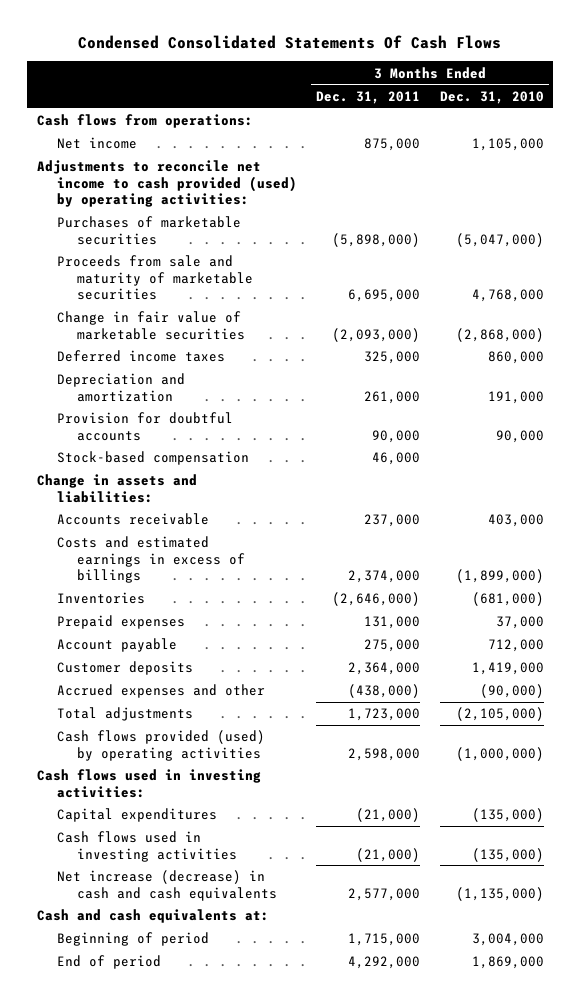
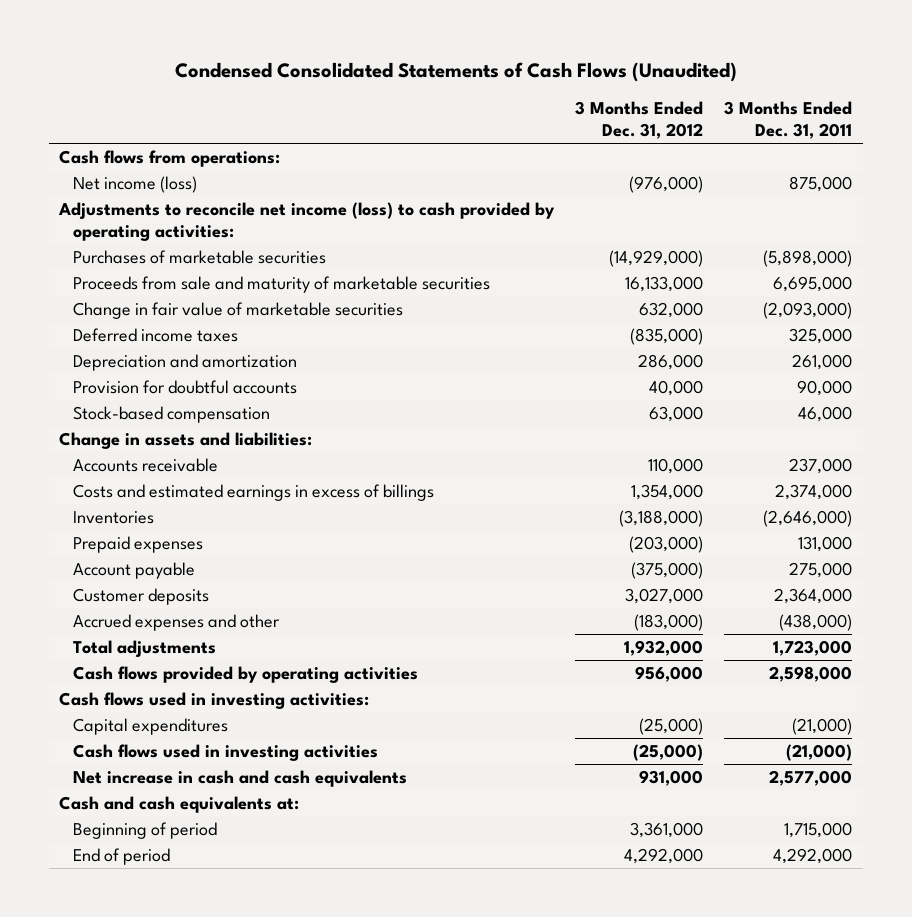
[78,34,502,49] Condensed Consolidated Statements Of Cash Flows -> [174,61,737,82] Condensed Consolidated Statements of Cash Flows (Unaudited)
[439,91,544,105] Dec. 31, 2010 -> none
none -> [575,101,704,140] 3 Months Ended Dec. 31, 2012
[56,137,137,150] Net income -> [73,176,198,194] Net income (loss)
[36,160,297,207] Adjustments to reconcile net income to cash provided (used) by operating activities: -> [58,202,556,242] Adjustments to reconcile net income (loss) to cash provided by operating activities:
[56,730,265,761] Cash flows provided (used) by operating activities -> [73,666,419,684] Cash flows provided by operating activities
[56,870,277,901] Net increase (decrease) in cash and cash equivalents -> [73,770,408,788] Net increase in cash and cash equivalents

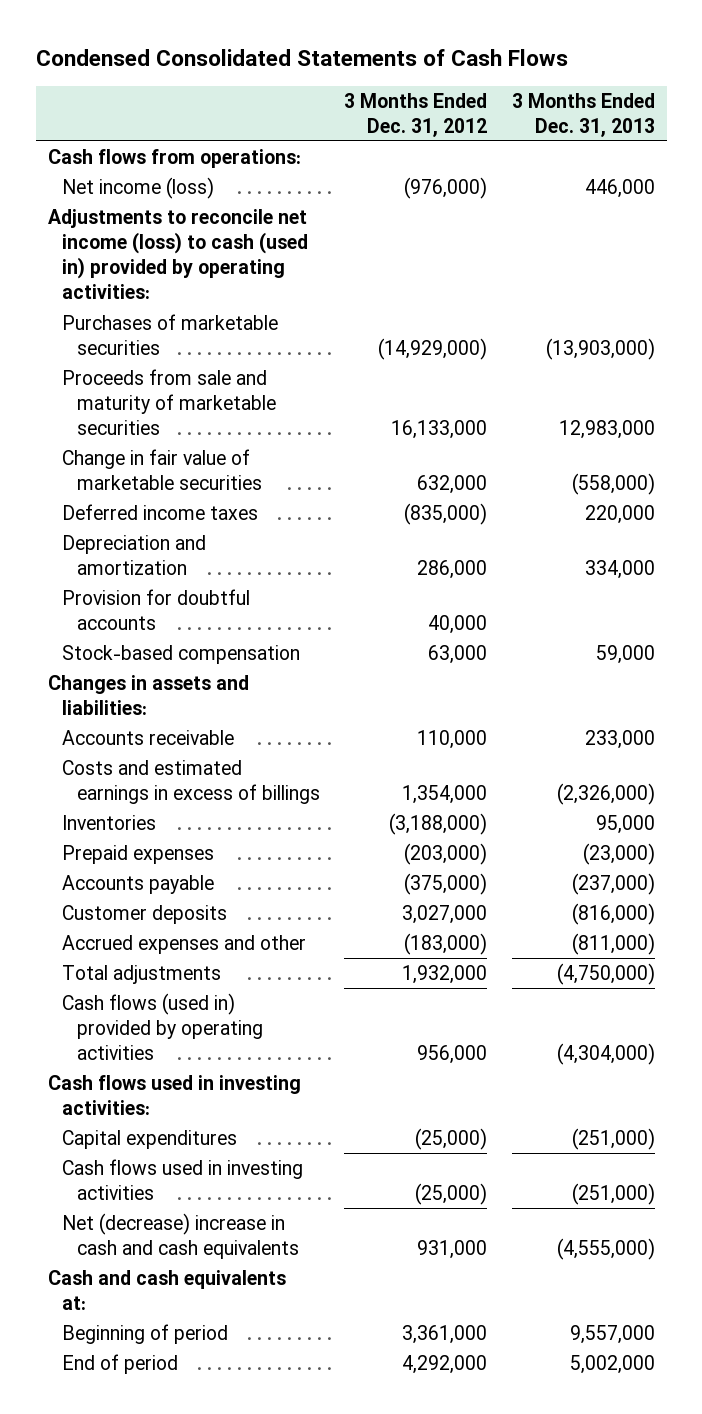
[174,61,737,82] Condensed Consolidated Statements of Cash Flows (Unaudited) -> [35,49,568,67] Condensed Consolidated Statements of Cash Flows
[724,101,853,140] 3 Months Ended Dec. 31, 2011 -> none
none -> [511,92,655,137] 3 Months Ended Dec. 31, 2013
[58,202,556,242] Adjustments to reconcile net income (loss) to cash provided by operating activities: -> [47,209,309,300] Adjustments to reconcile net income (loss) to cash (used in) provided by operating activities:
[59,432,313,450] Change in assets and liabilities: -> [47,675,249,716] Changes in assets and liabilities:
[73,562,196,580] Account payable -> [62,875,215,895] Accounts payable
[73,666,419,684] Cash flows provided by operating activities -> [62,993,263,1061] Cash flows (used in) provided by operating activities
[73,770,408,788] Net increase in cash and cash equivalents -> [62,1213,299,1260] Net (decrease) increase in cash and cash equivalents

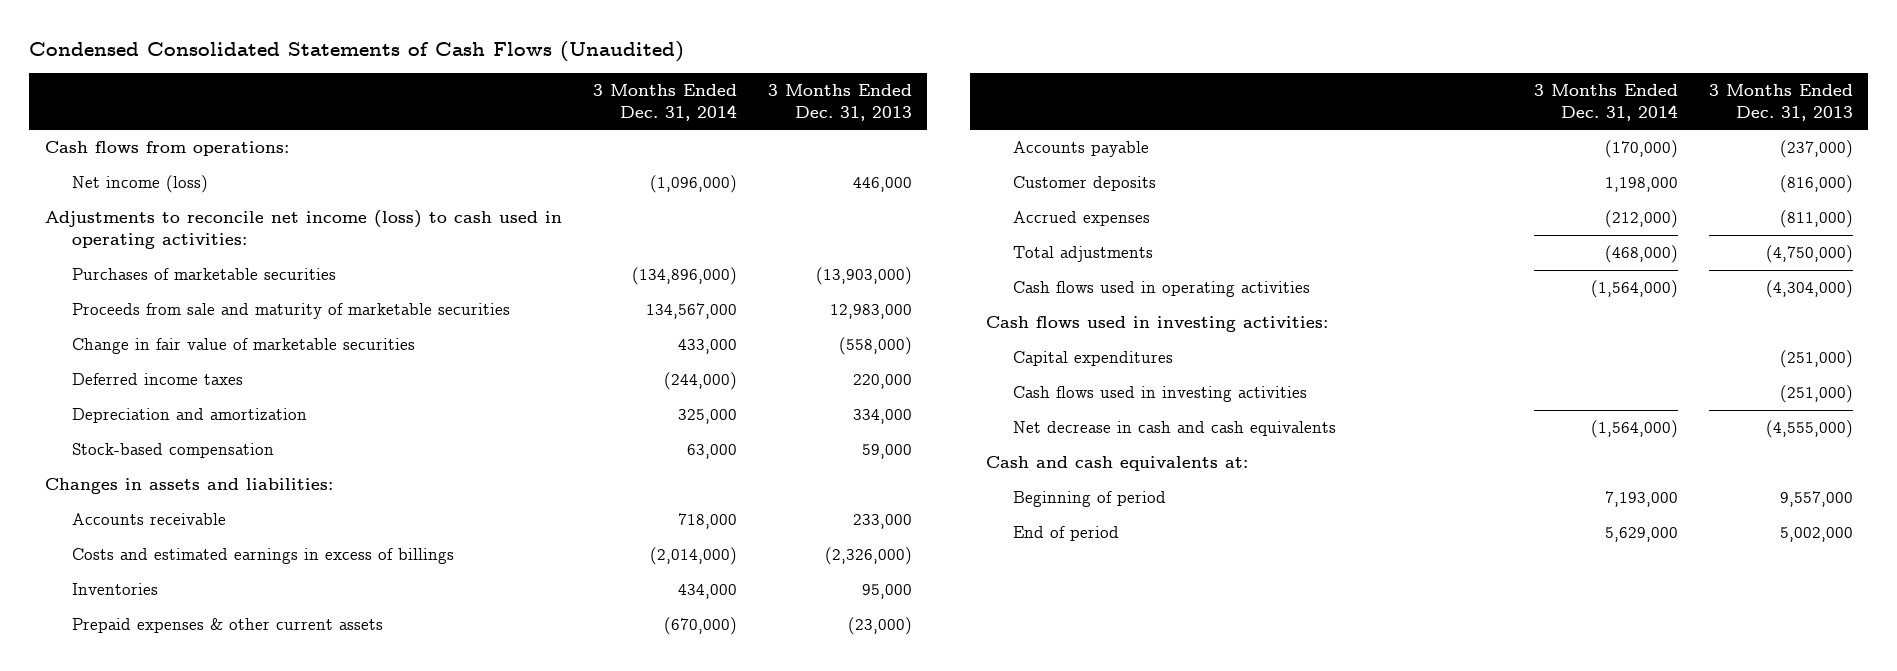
[35,49,568,67] Condensed Consolidated Statements of Cash Flows -> [28,40,684,62] Condensed Consolidated Statements of Cash Flows (Unaudited)
[344,92,488,137] 3 Months Ended Dec. 31, 2012 -> none
none -> [592,84,737,122] 3 Months Ended Dec. 31, 2014
[47,209,309,300] Adjustments to reconcile net income (loss) to cash (used in) provided by operating activities: -> [44,210,562,250] Adjustments to reconcile net income (loss) to cash used in operating activities:
[62,589,251,631] Provision for doubtful accounts -> none
[62,845,215,865] Prepaid expenses -> none
none -> [71,618,383,634] Prepaid expenses & other current assets
[62,935,307,955] Accrued expenses and other -> [1012,211,1150,227] Accrued expenses
[62,993,263,1061] Cash flows (used in) provided by operating activities -> [1012,281,1310,298] Cash flows used in operating activities
[62,1213,299,1260] Net (decrease) increase in cash and cash equivalents -> [1012,421,1336,437] Net decrease in cash and cash equivalents

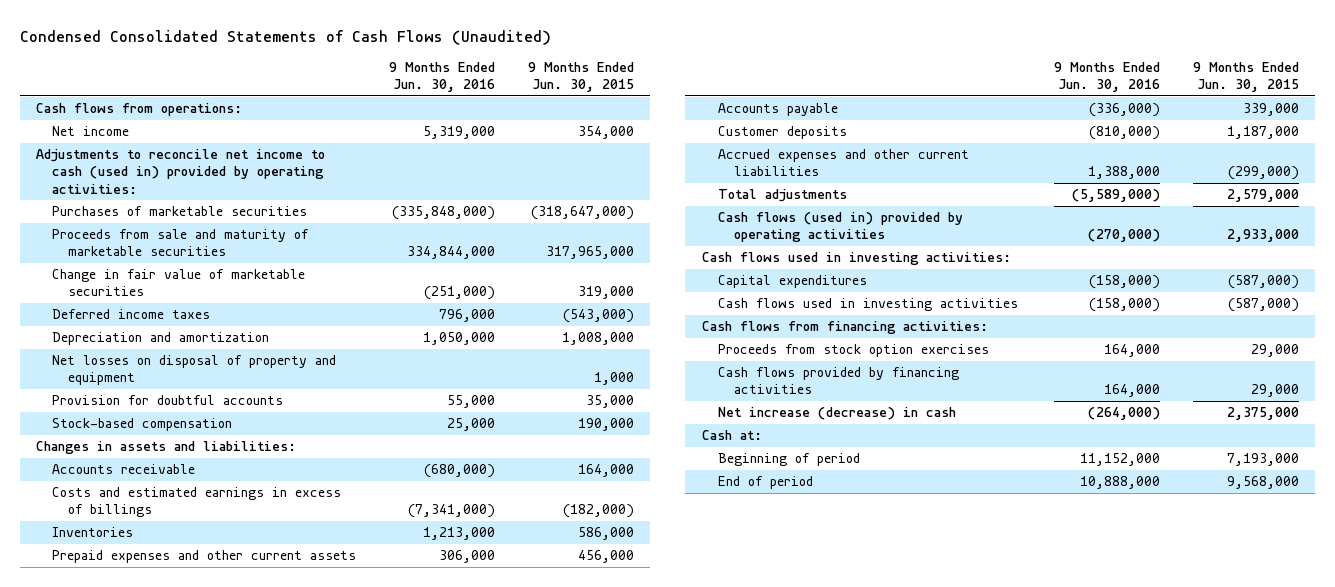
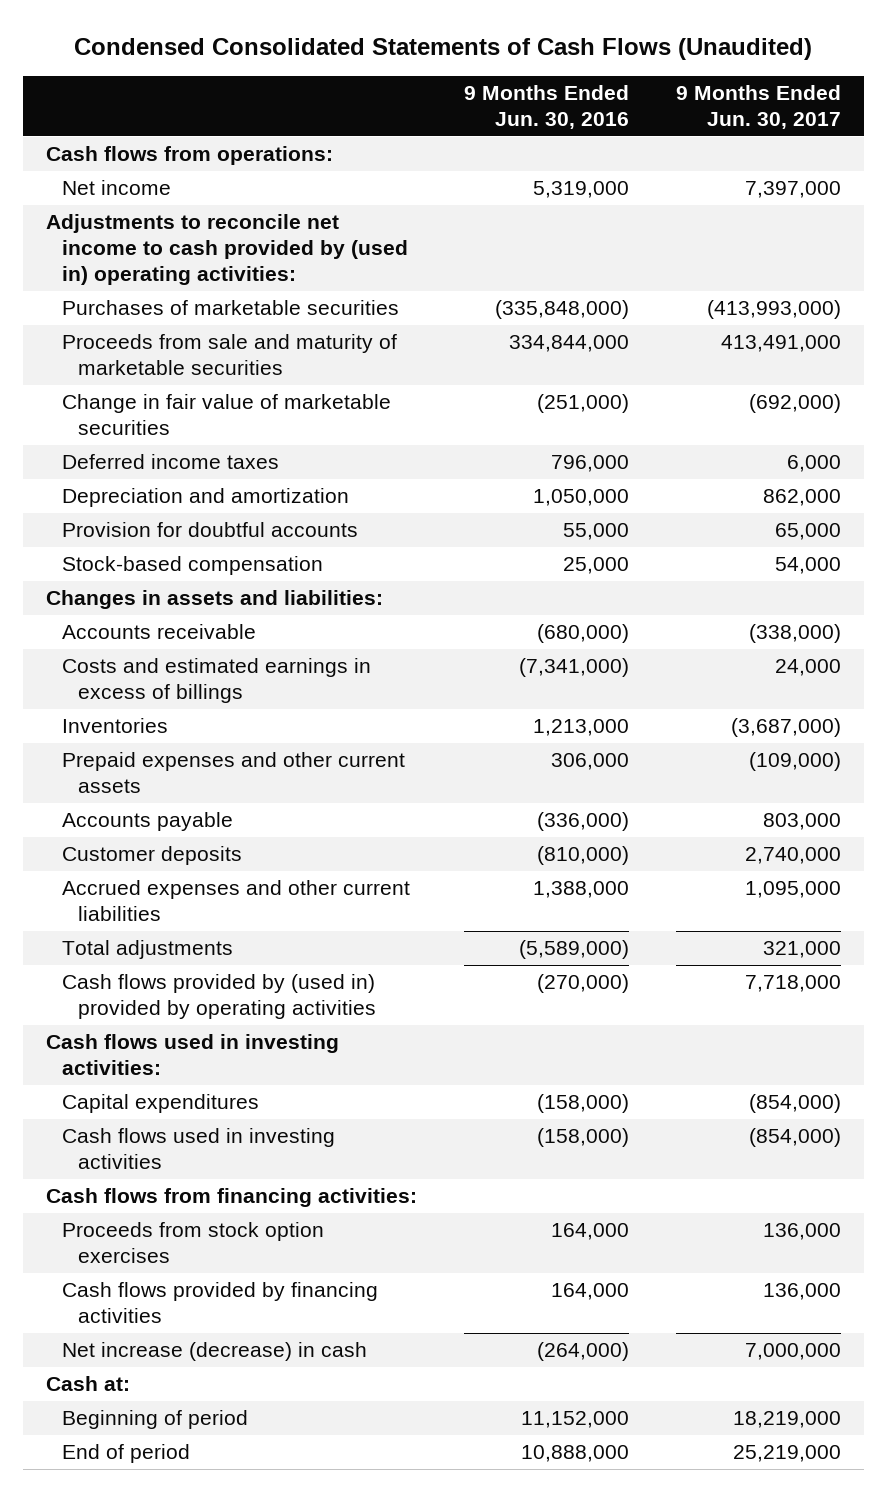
[527,62,634,93] 9 Months Ended Jun. 30, 2015 -> none
none -> [675,85,841,130] 9 Months Ended Jun. 30, 2017
[36,149,326,194] Adjustments to reconcile net income to cash (used in) provided by operating activities: -> [46,214,409,286] Adjustments to reconcile net income to cash provided by (used in) operating activities:
[52,355,337,386] Net losses on disposal of property and equipment -> none
[717,212,963,243] Cash flows (used in) provided by operating activities -> [62,974,377,1020] Cash flows provided by (used in) provided by operating activities

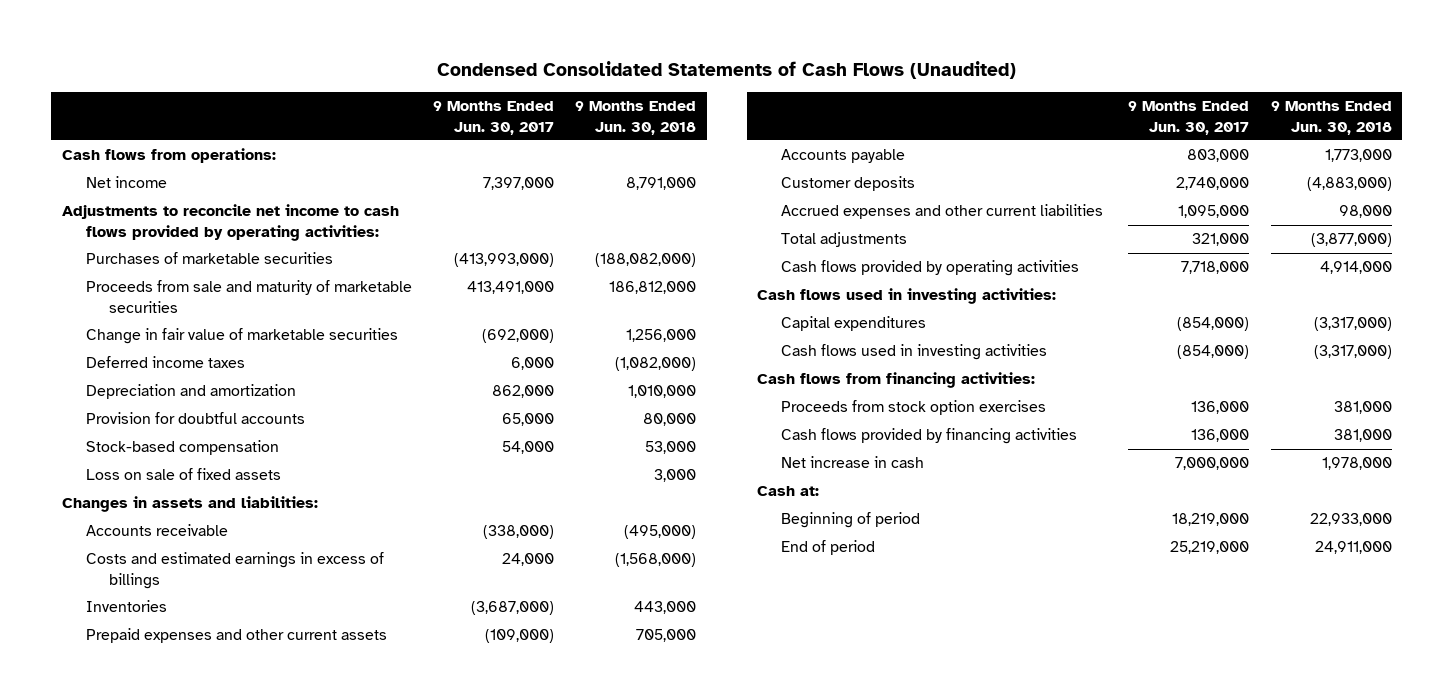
[463,85,629,130] 9 Months Ended Jun. 30, 2016 -> none
none -> [575,101,697,135] 9 Months Ended Jun. 30, 2018
[46,214,409,286] Adjustments to reconcile net income to cash provided by (used in) operating activities: -> [61,204,399,241] Adjustments to reconcile net income to cash flows provided by operating activities:
none -> [85,468,281,481] Loss on sale of fixed assets
[62,974,377,1020] Cash flows provided by (used in) provided by operating activities -> [780,260,1079,277] Cash flows provided by operating activities
[62,1342,368,1362] Net increase (decrease) in cash -> [780,456,924,469] Net increase in cash

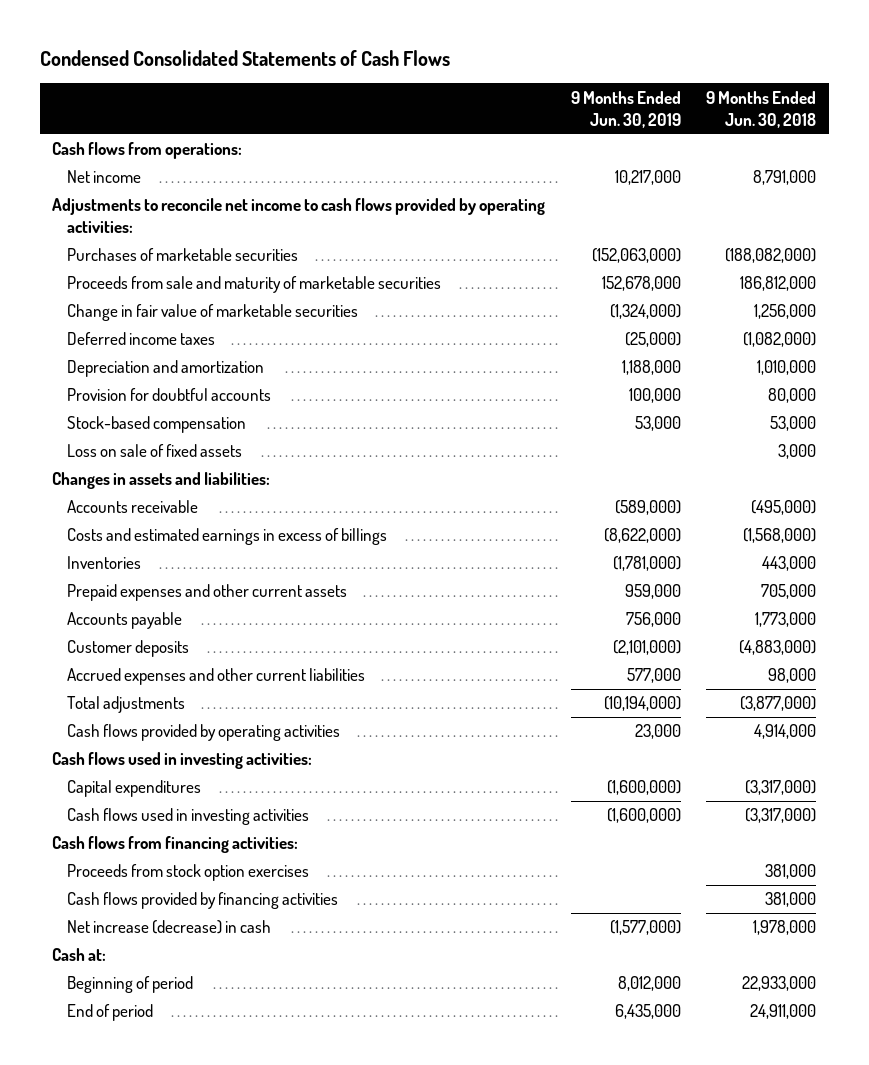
[436,60,1016,79] Condensed Consolidated Statements of Cash Flows (Unaudited) -> [39,50,450,67] Condensed Consolidated Statements of Cash Flows
[432,101,554,135] 9 Months Ended Jun. 30, 2017 -> none
none -> [570,90,681,128] 9 Months Ended Jun. 30, 2019
[780,456,924,469] Net increase in cash -> [67,920,272,935] Net increase (decrease) in cash

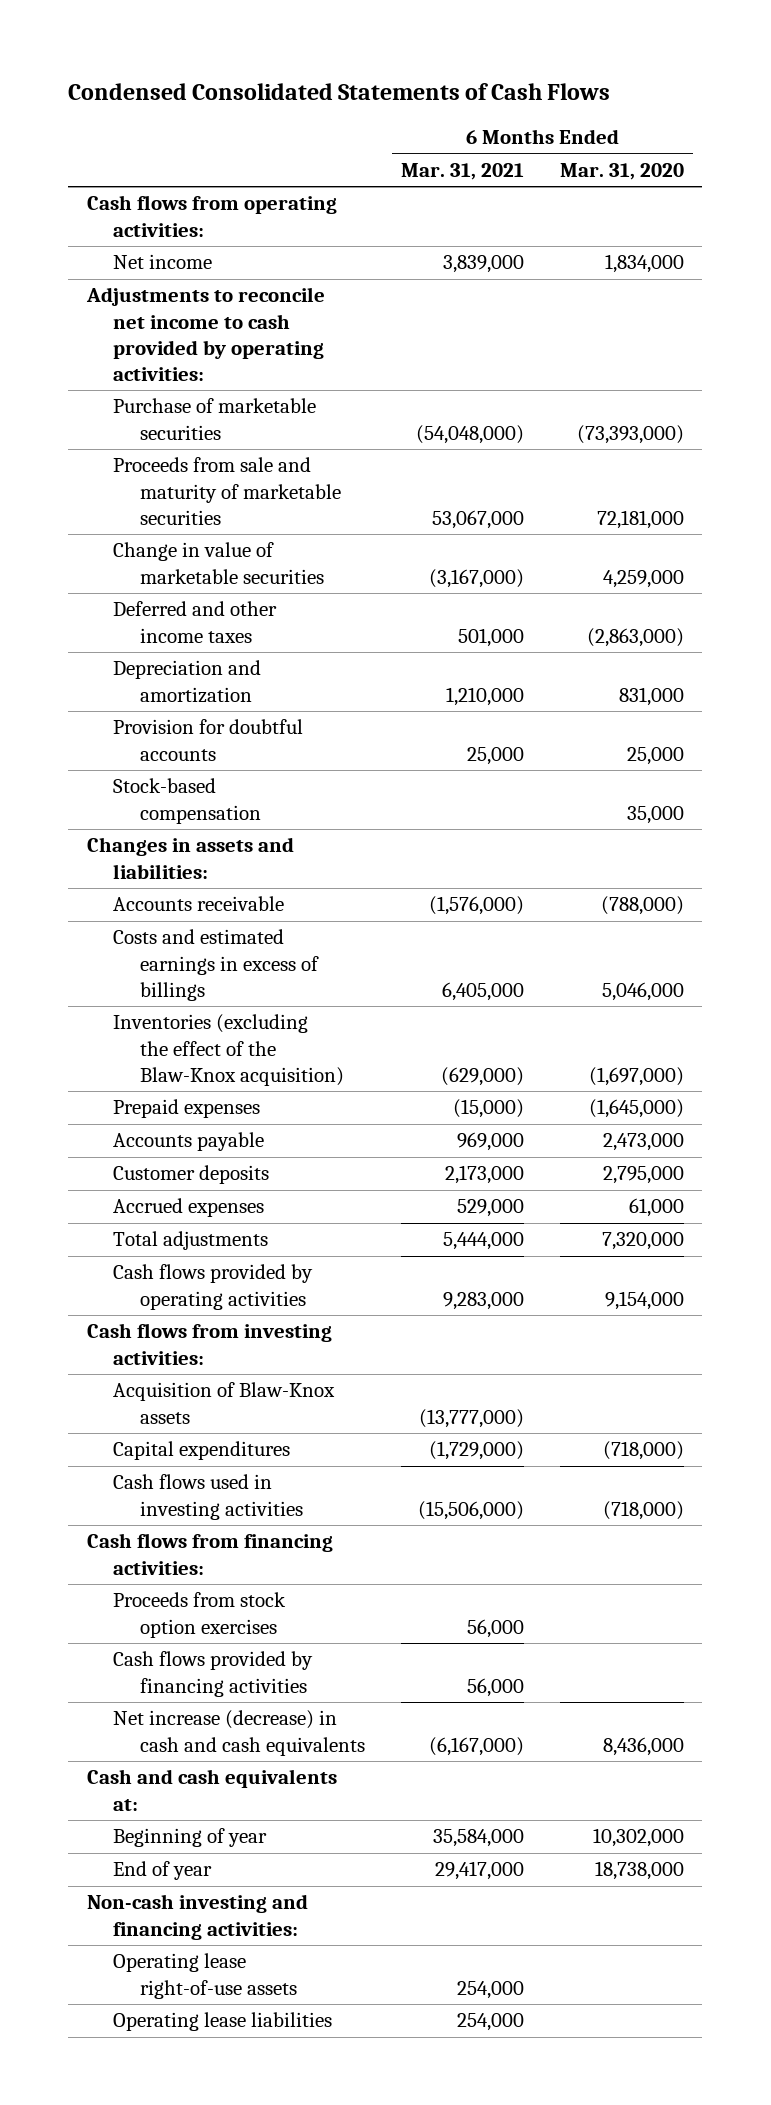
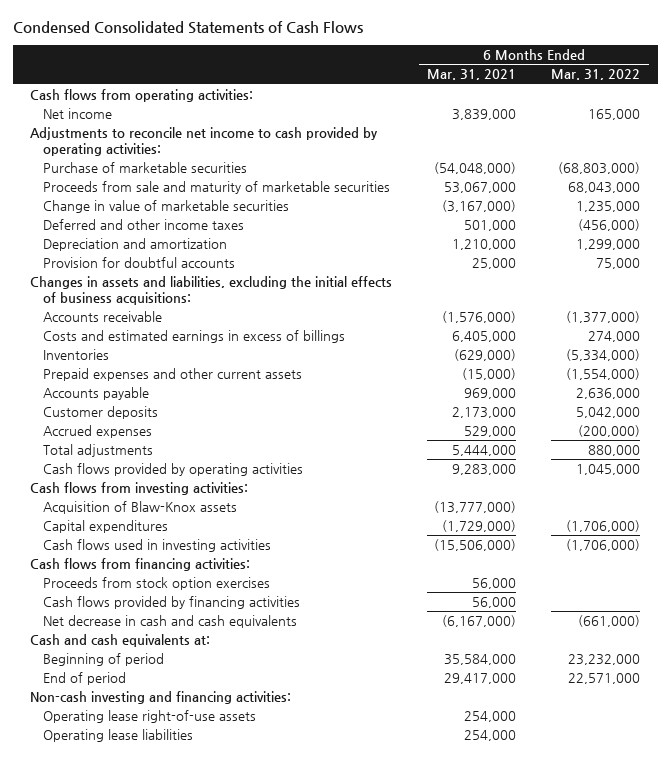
[560,162,685,180] Mar. 31, 2020 -> none
none -> [551,69,641,81] Mar. 31, 2022
[113,778,262,824] Stock-based compensation -> none
[86,837,294,879] Changes in assets and liabilities: -> [30,276,393,305] Changes in assets and liabilities, excluding the initial effects of business acquisitions:
[113,1099,261,1119] Prepaid expenses -> none
[113,1014,345,1086] Inventories (excluding the effect of the Blaw-Knox acquisition) -> [43,349,110,361] Inventories
none -> [43,368,303,382] Prepaid expenses and other current assets
[113,1710,366,1756] Net increase (decrease) in cash and cash equivalents -> [43,615,298,629] Net decrease in cash and cash equivalents
[113,1828,268,1848] Beginning of year -> [43,653,165,667] Beginning of period
[113,1861,213,1881] End of year -> [43,672,127,686] End of period

